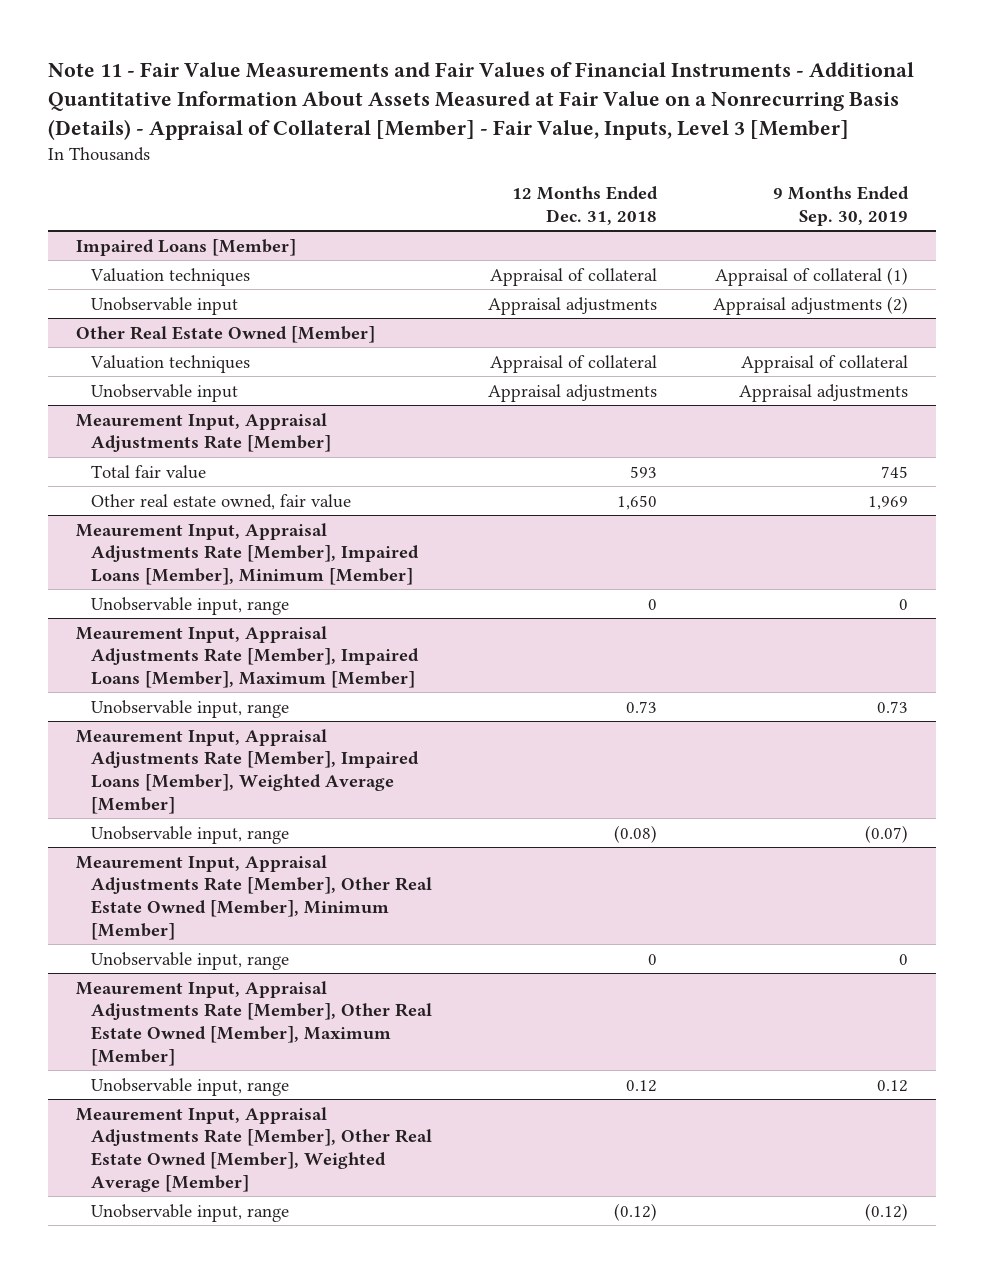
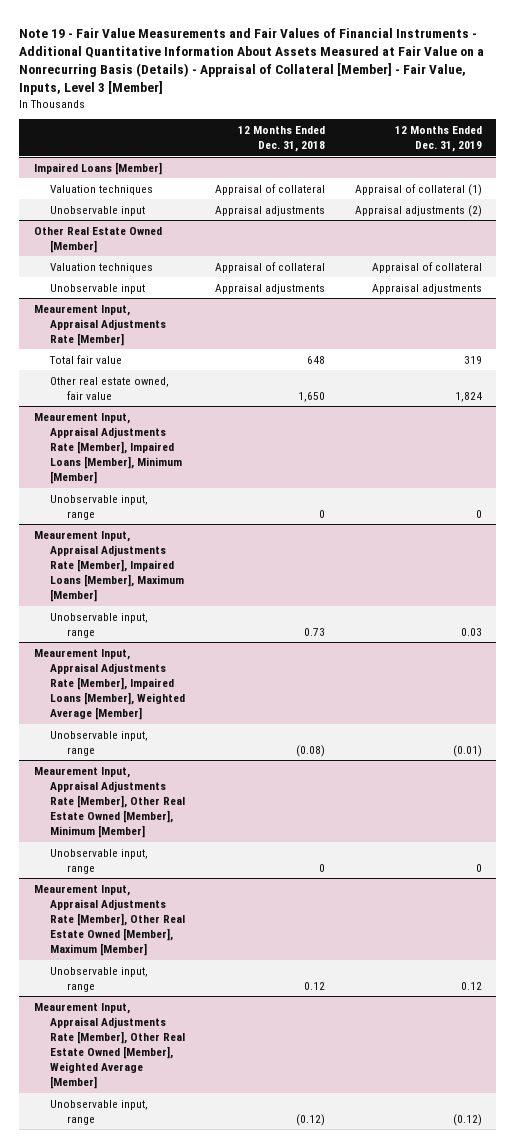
[47,61,914,140] Note 11 - Fair Value Measurements and Fair Values of Financial Instruments - Additional Quantitative Information About Assets Measured at Fair Value on a Nonrecurring Basis (Details) - Appraisal of Collateral [Member] - Fair Value, Inputs, Level 3 [Member] -> [19,27,485,95] Note 19 - Fair Value Measurements and Fair Values of Financial Instruments - Additional Quantitative Information About Assets Measured at Fair Value on a Nonrecurring Basis (Details) - Appraisal of Collateral [Member] - Fair Value, Inputs, Level 3 [Member]
[772,185,909,226] 9 Months Ended Sep. 30, 2019 -> none
none -> [394,126,482,153] 12 Months Ended Dec. 31, 2019
[630,465,658,478] 593 -> [307,355,326,364] 648

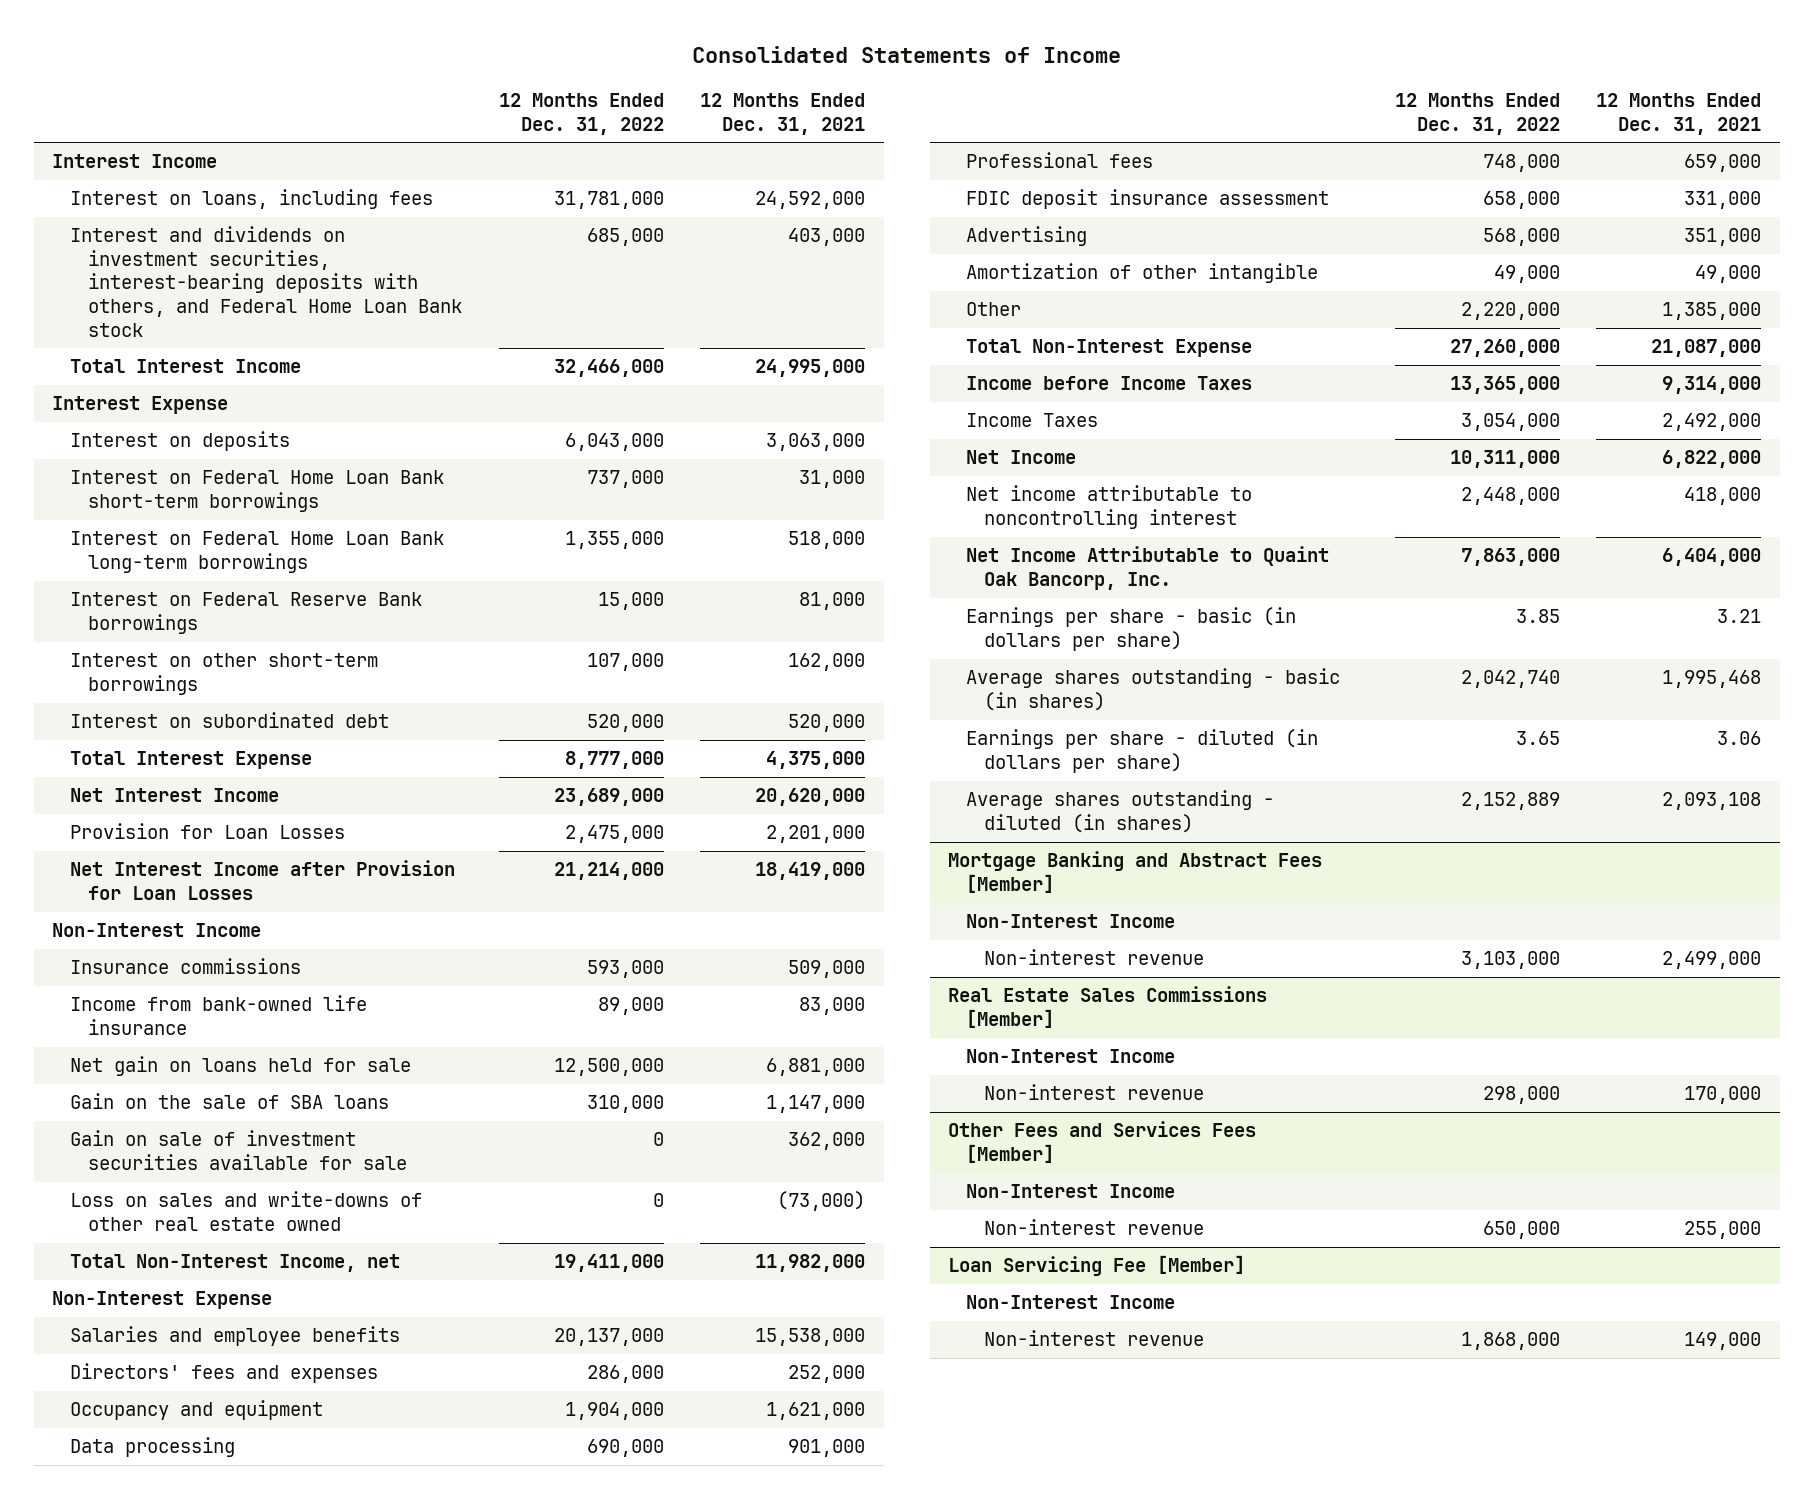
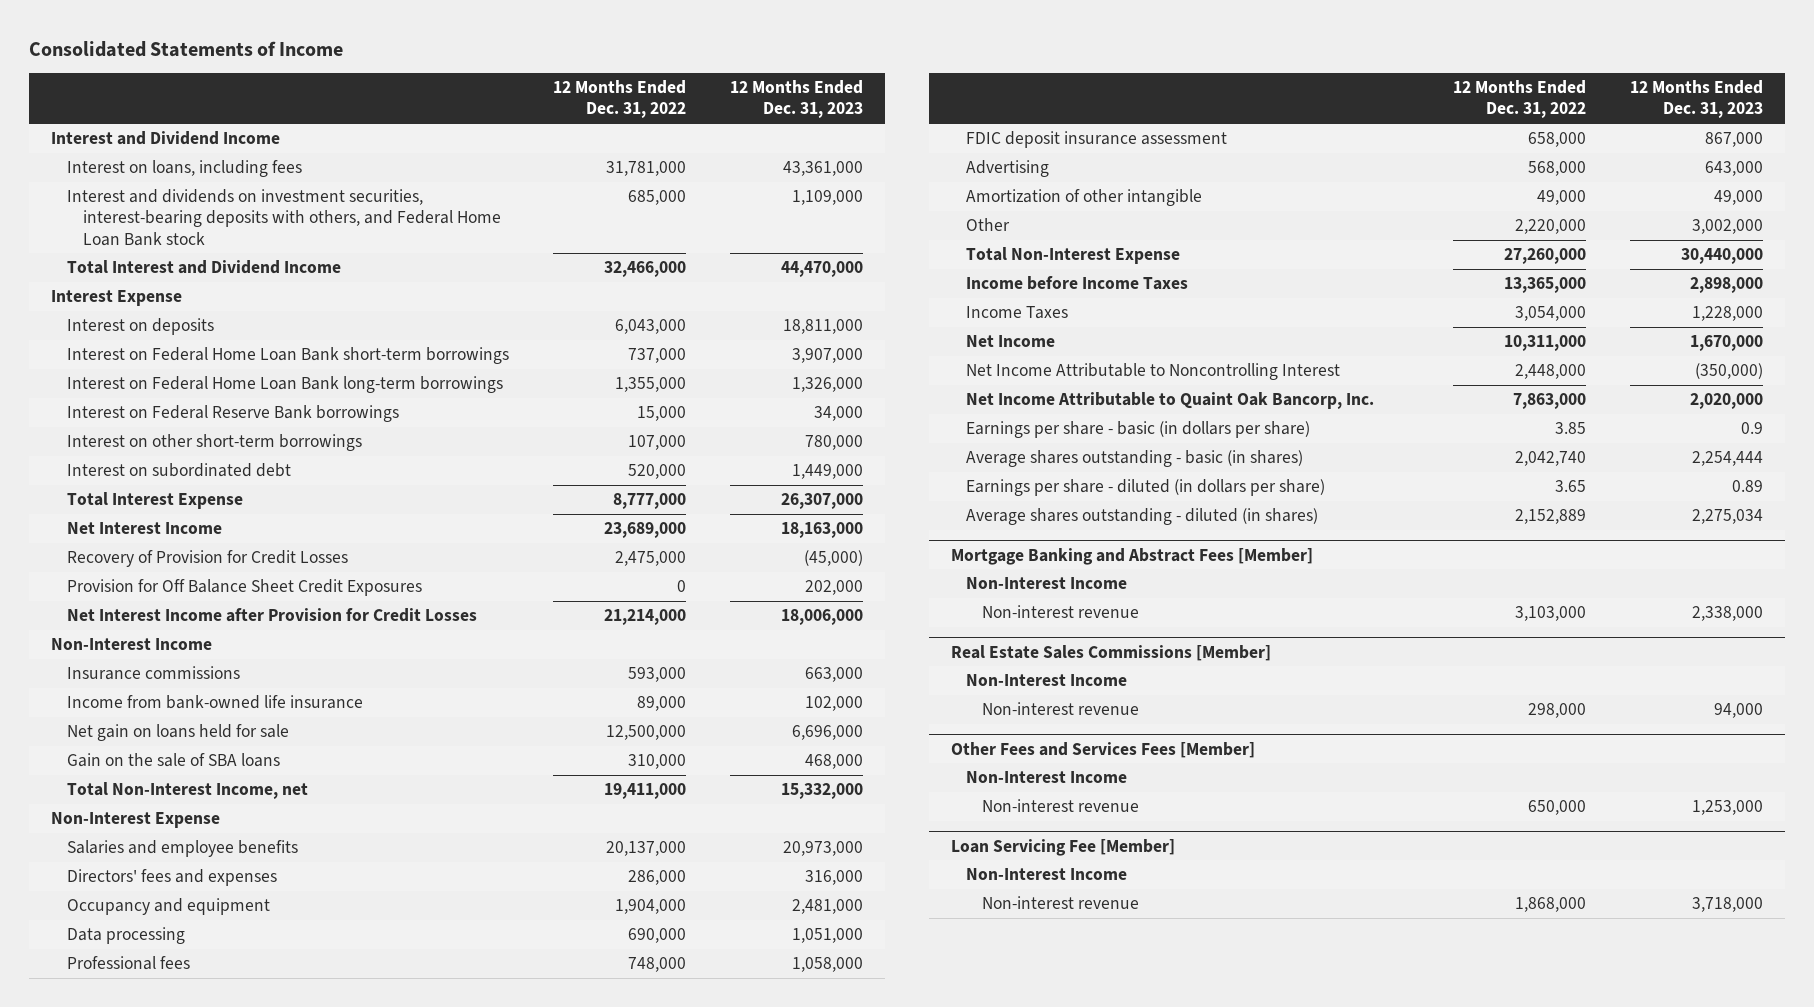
[700,93,866,135] 12 Months Ended Dec. 31, 2021 -> none
none -> [730,80,864,119] 12 Months Ended Dec. 31, 2023
[52,154,218,169] Interest Income -> [51,130,281,145] Interest and Dividend Income
[70,359,302,374] Total Interest Income -> [66,259,341,274] Total Interest and Dividend Income
[70,823,346,840] Provision for Loan Losses -> [66,549,348,567] Recovery of Provision for Credit Losses
none -> [66,578,422,596] Provision for Off Balance Sheet Credit Exposures
[70,860,456,900] Net Interest Income after Provision for Loan Losses -> [66,607,477,622] Net Interest Income after Provision for Credit Losses
[70,1130,408,1170] Gain on sale of investment securities available for sale -> none
[70,1191,423,1231] Loss on sales and write-downs of other real estate owned -> none
[966,485,1253,529] Net income attributable to noncontrolling interest -> [966,362,1341,380] Net Income Attributable to Noncontrolling Interest

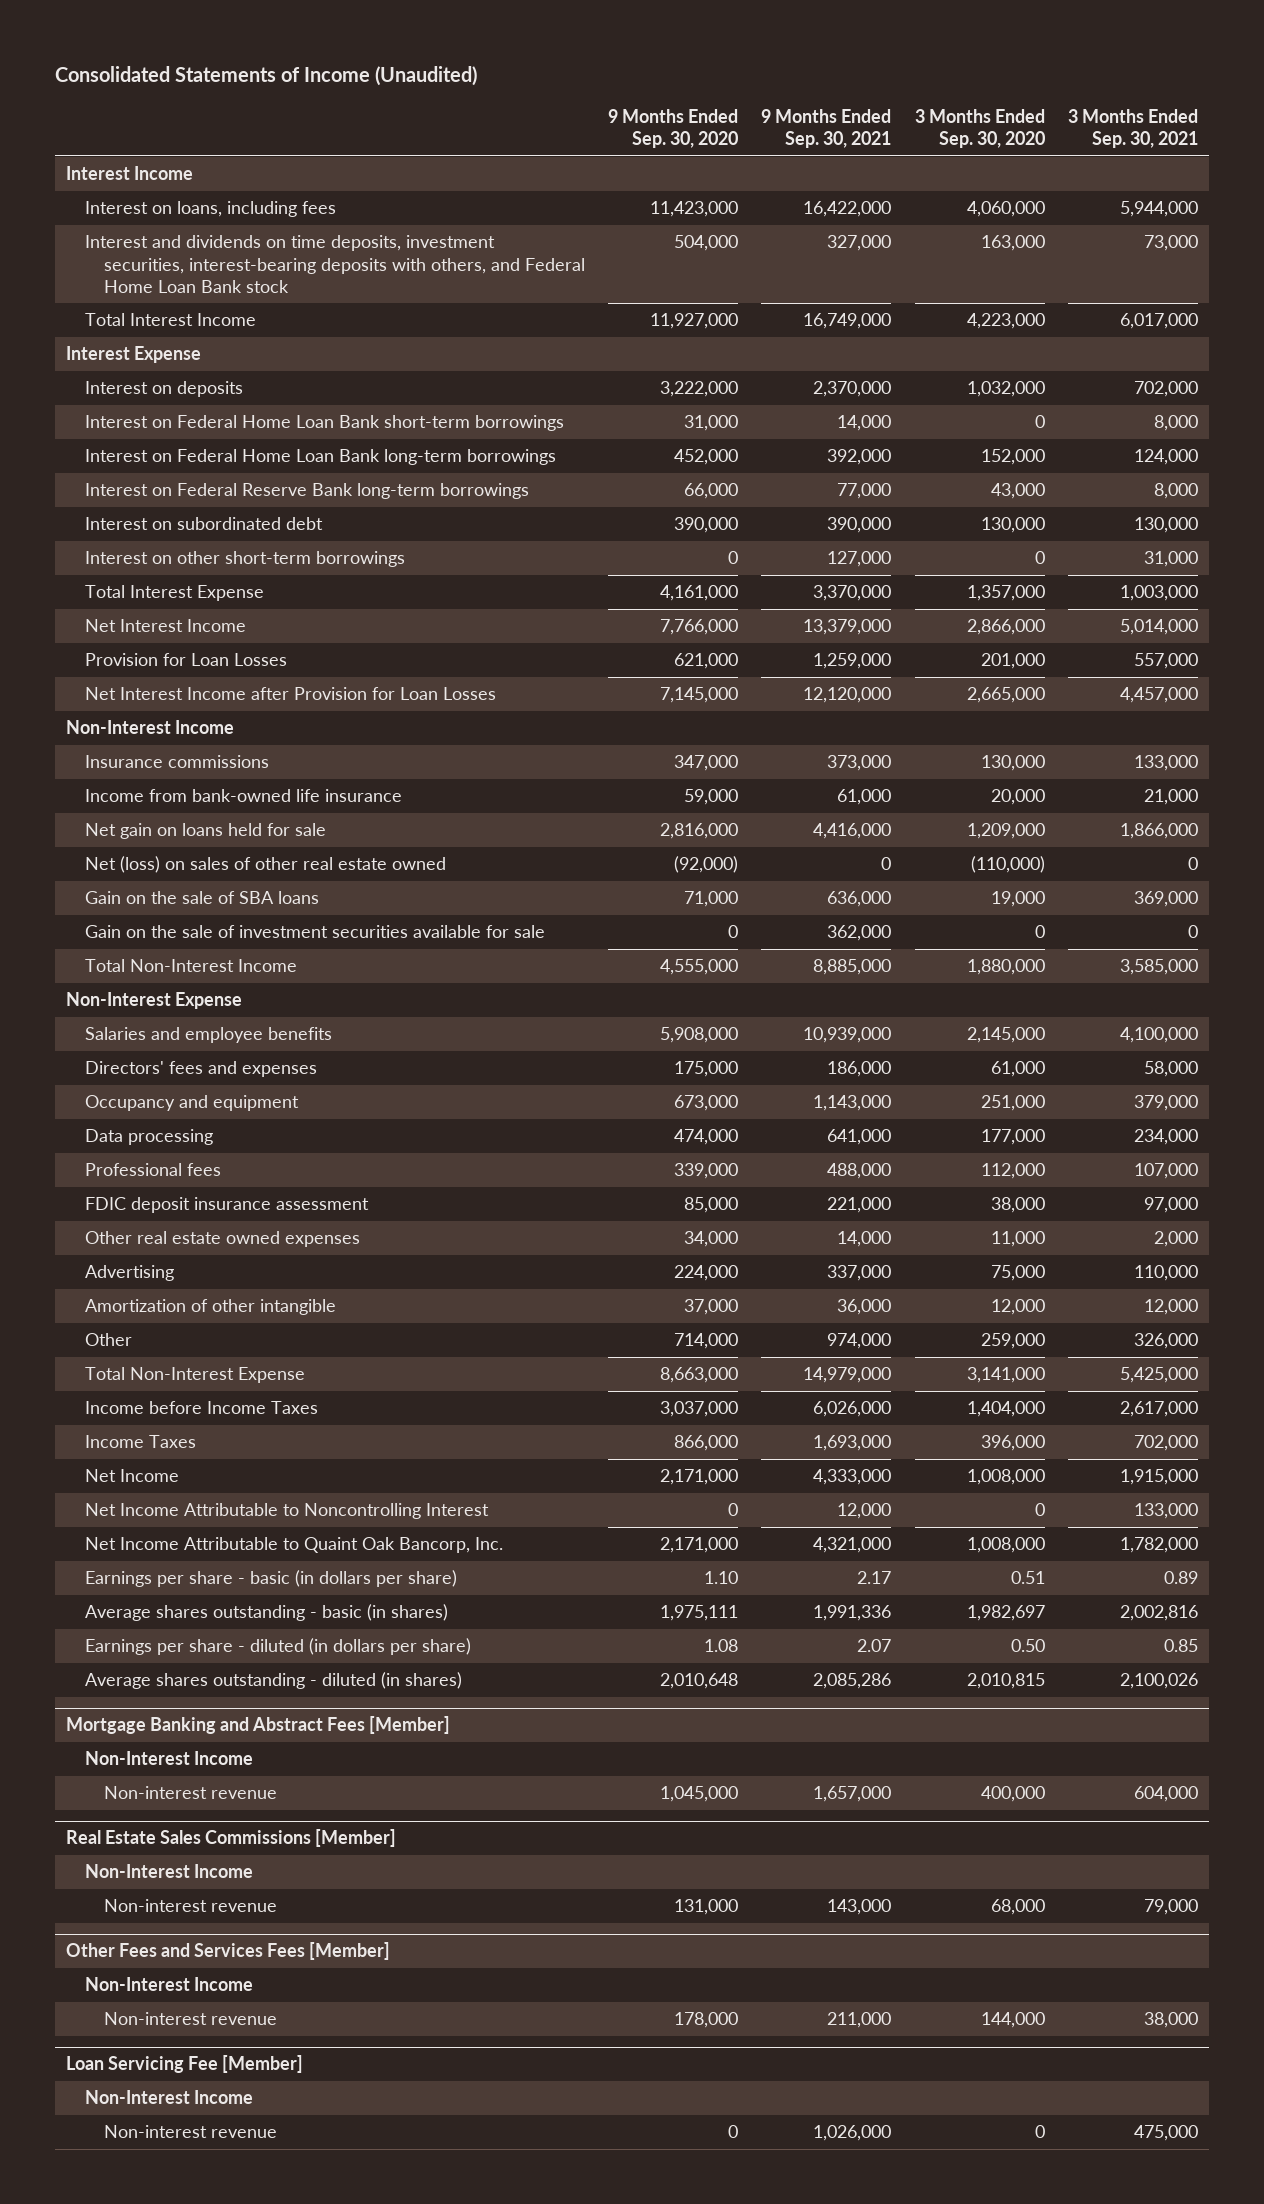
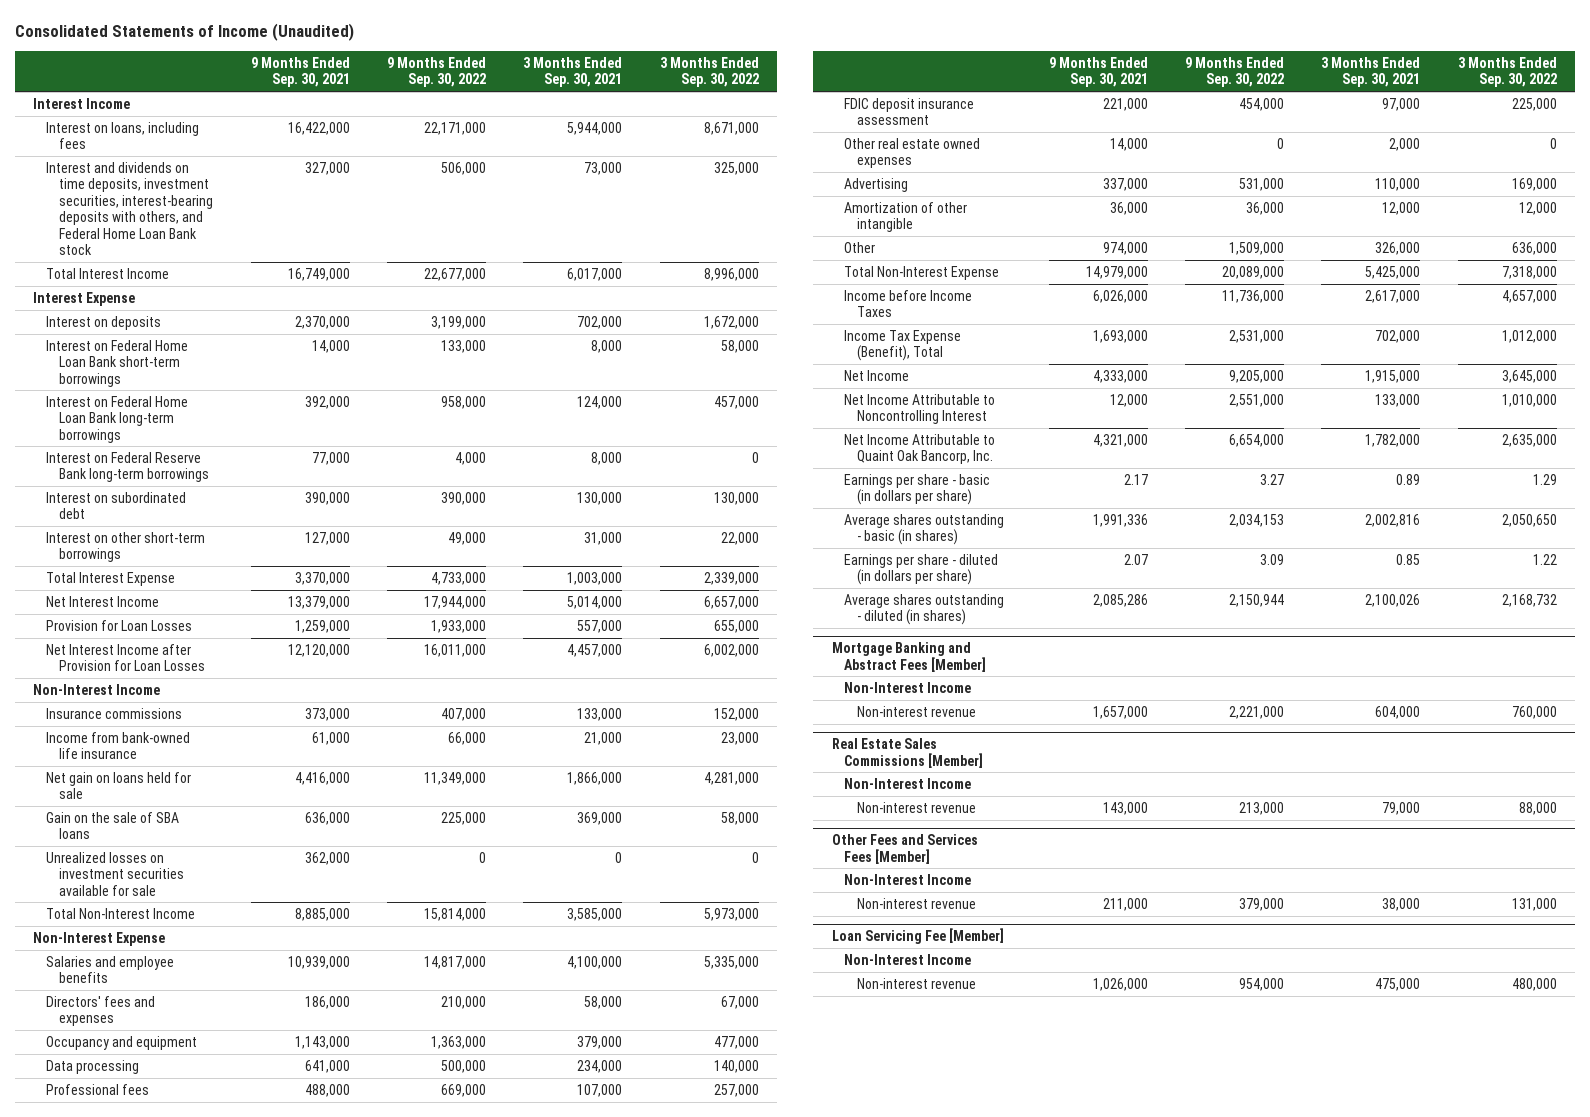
[607,108,738,149] 9 Months Ended Sep. 30, 2020 -> none
[914,108,1045,149] 3 Months Ended Sep. 30, 2020 -> none
none -> [386,56,486,88] 9 Months Ended Sep. 30, 2022
none -> [659,56,759,88] 3 Months Ended Sep. 30, 2022
[85,856,447,874] Net (loss) on sales of other real estate owned -> none
[85,925,546,939] Gain on the sale of investment securities available for sale -> [46,851,185,896] Unrealized losses on investment securities available for sale
[85,1435,197,1449] Income Taxes -> [844,329,962,362] Income Tax Expense (Benefit), Total

